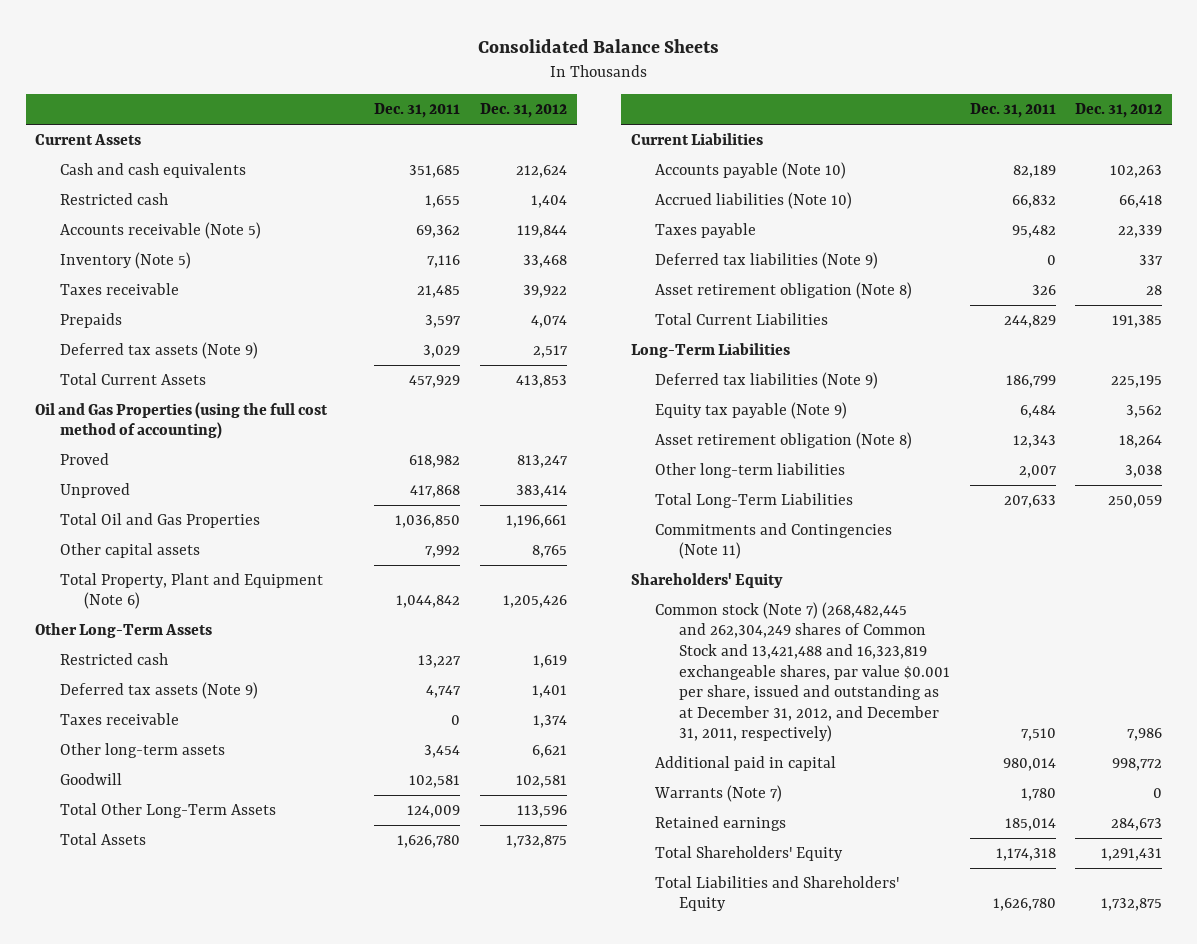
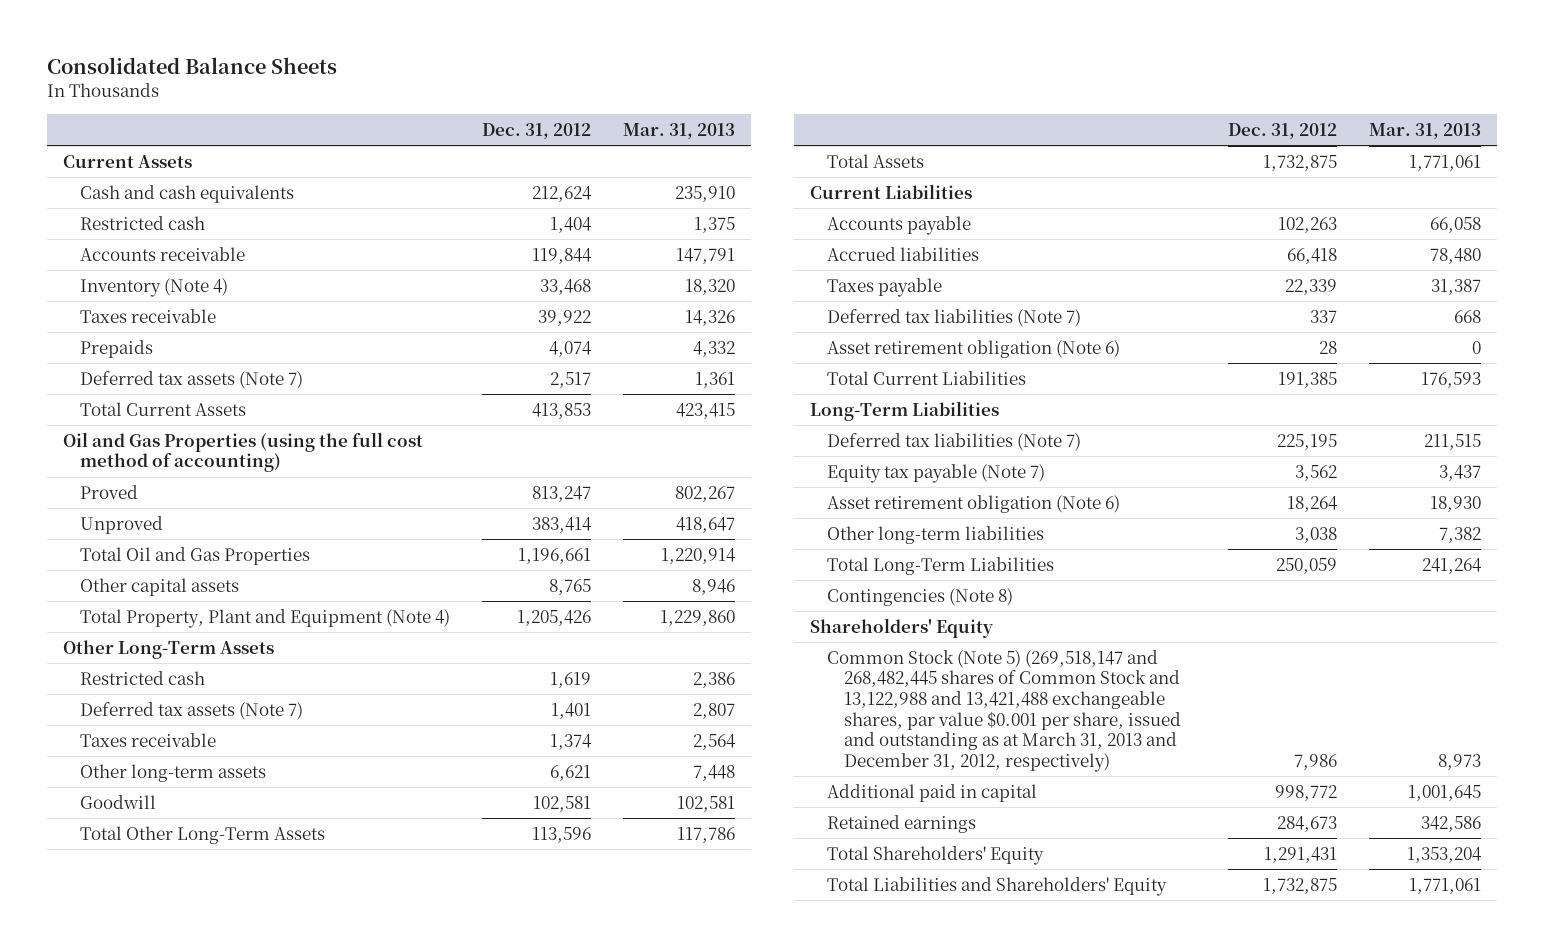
[374,103,461,119] Dec. 31, 2011 -> none
none -> [622,123,735,140] Mar. 31, 2013
[59,221,261,239] Accounts receivable (Note 5) -> [80,246,246,261] Accounts receivable
[59,251,191,269] Inventory (Note 5) -> [80,277,229,297] Inventory (Note 4)
[59,341,258,359] Deferred tax assets (Note 9) -> [80,370,304,389] Deferred tax assets (Note 7)
[59,572,323,610] Total Property, Plant and Equipment (Note 6) -> [80,608,451,628] Total Property, Plant and Equipment (Note 4)
[59,681,258,699] Deferred tax assets (Note 9) -> [80,701,304,720] Deferred tax assets (Note 7)
[654,161,846,179] Accounts payable (Note 10) -> [826,215,971,235] Accounts payable
[654,191,852,209] Accrued liabilities (Note 10) -> [826,246,979,261] Accrued liabilities
[654,251,878,269] Deferred tax liabilities (Note 9) -> [826,308,1081,327] Deferred tax liabilities (Note 7)
[654,281,912,299] Asset retirement obligation (Note 8) -> [826,339,1120,358] Asset retirement obligation (Note 6)
[654,371,878,389] Deferred tax liabilities (Note 9) -> [826,432,1081,451] Deferred tax liabilities (Note 7)
[654,401,847,419] Equity tax payable (Note 9) -> [826,463,1045,483] Equity tax payable (Note 7)
[654,431,912,449] Asset retirement obligation (Note 8) -> [826,494,1120,513] Asset retirement obligation (Note 6)
[654,522,892,560] Commitments and Contingencies (Note 11) -> [826,587,1013,606] Contingencies (Note 8)
[654,601,951,743] Common stock (Note 7) (268,482,445 and 262,304,249 shares of Common Stock and 13,421,488 and 16,323,819 exchangeable shares, par value $0.001 per share, issued and outstanding as at December 31, 2012, and December 31, 2011, respectively) -> [826,649,1181,772] Common Stock (Note 5) (269,518,147 and 268,482,445 shares of Common Stock and 13,122,988 and 13,421,488 exchangeable shares, par value $0.001 per share, issued and outstanding as at March 31, 2013 and December 31, 2012, respectively)
[653,784,782,802] Warrants (Note 7) -> none

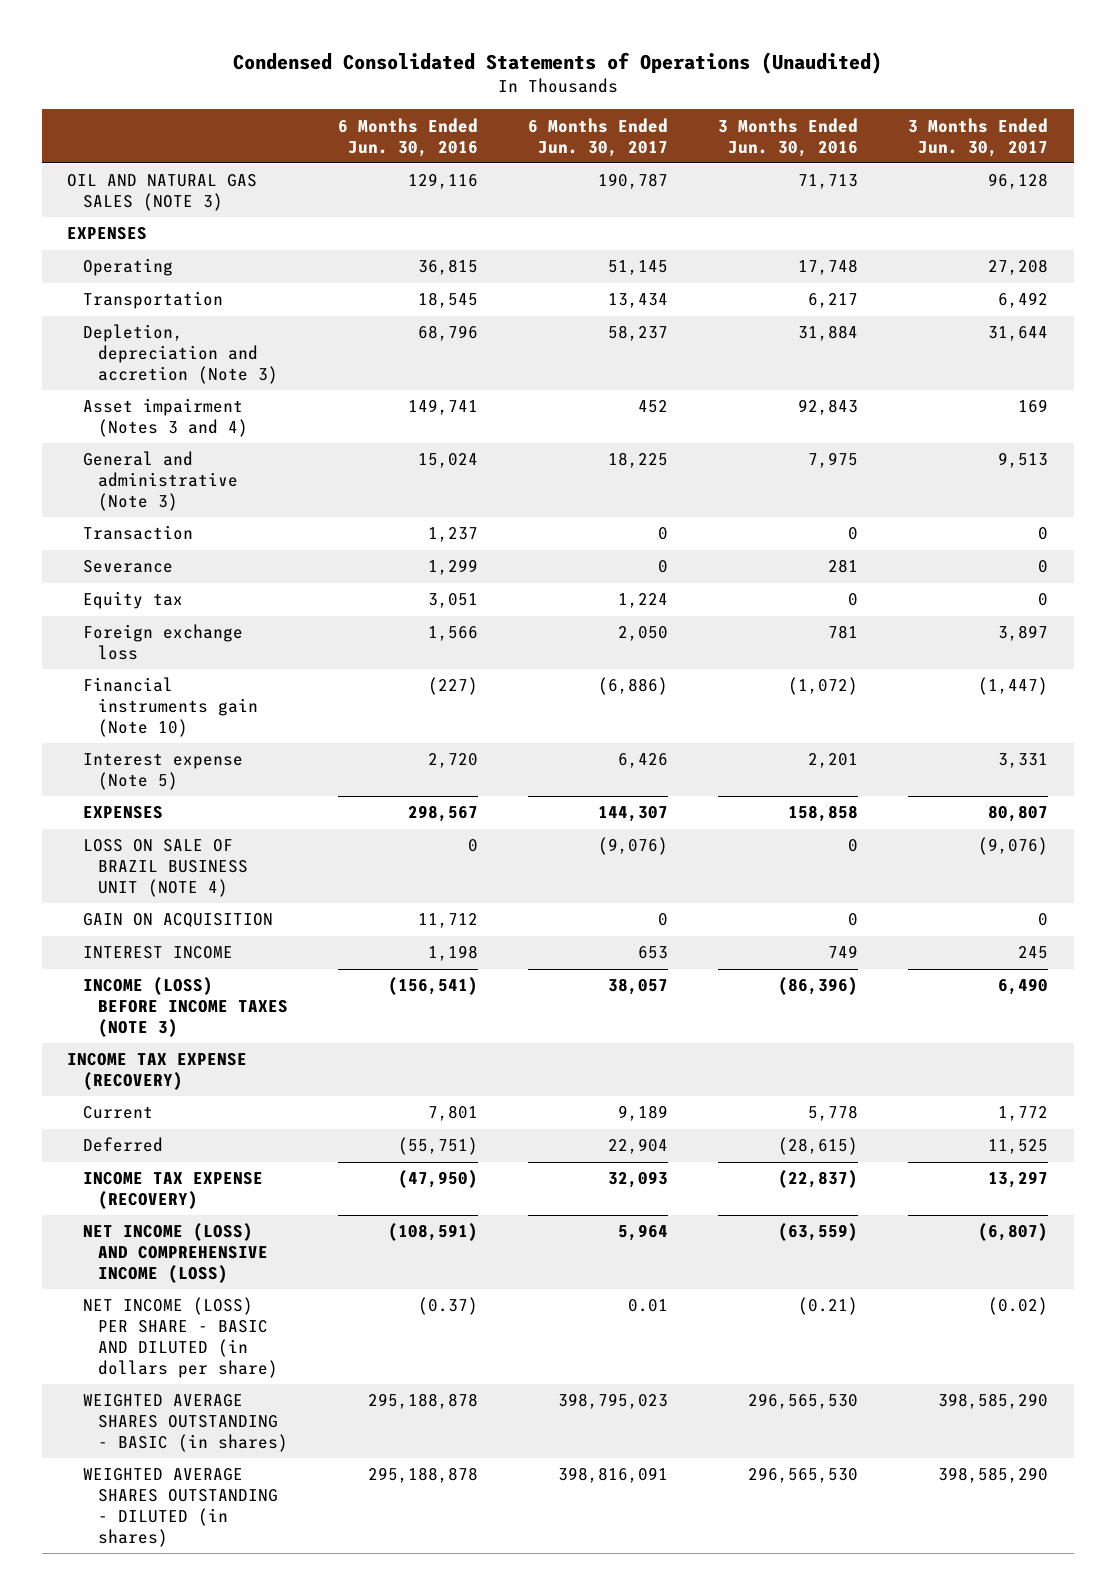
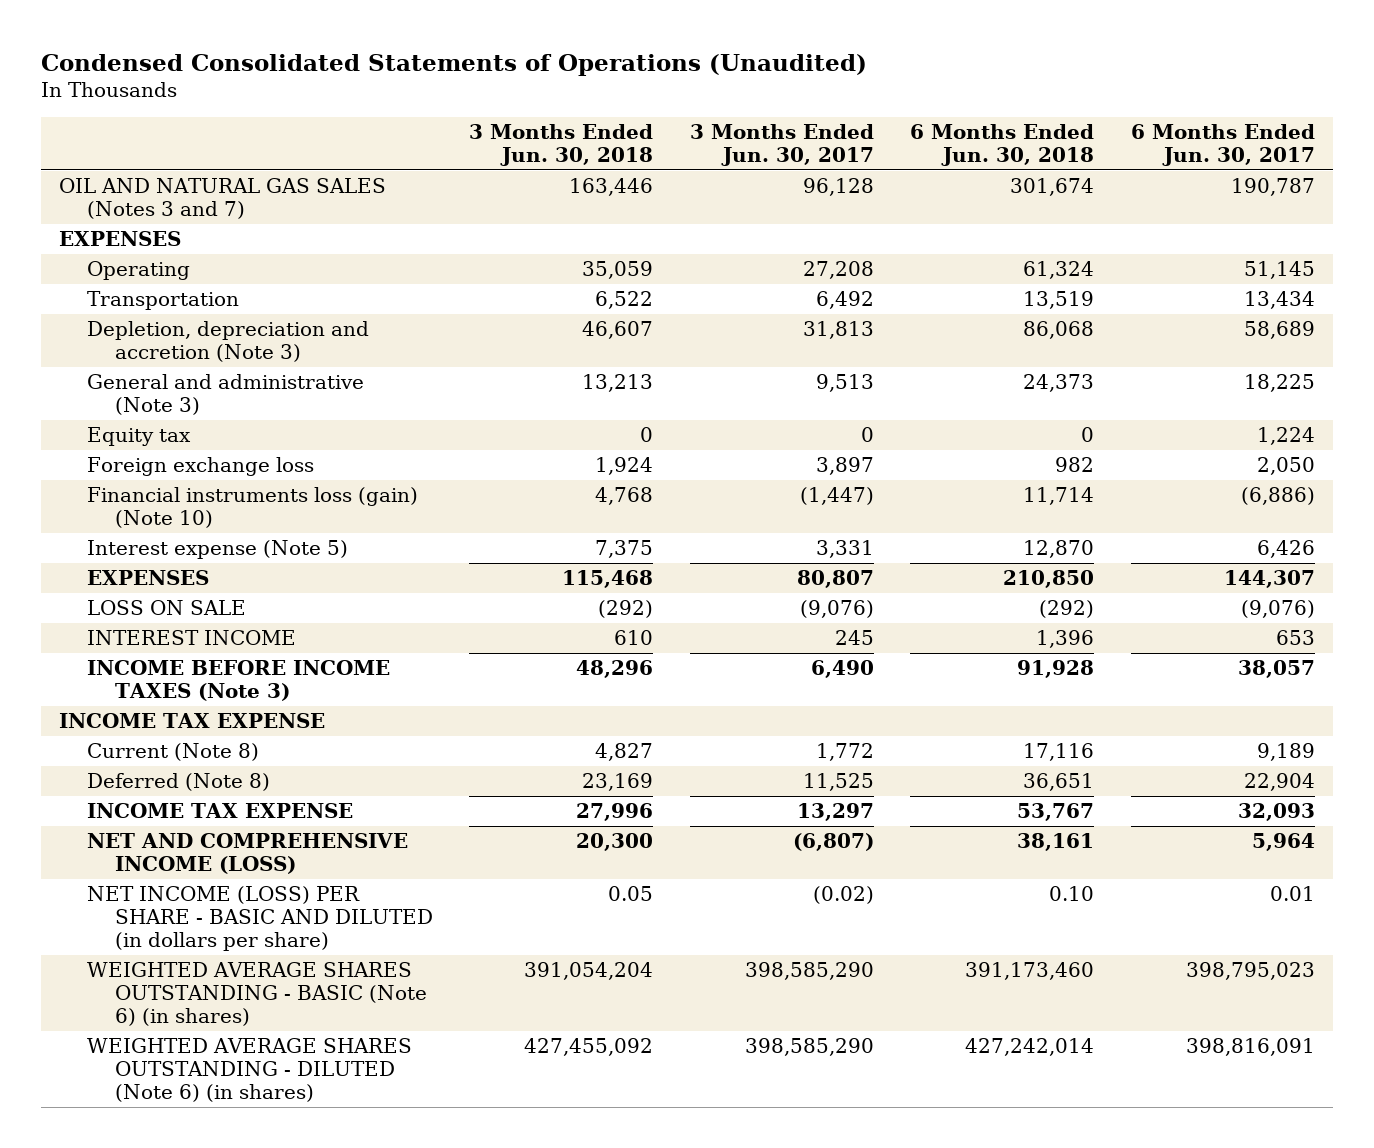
[338,117,479,157] 6 Months Ended Jun. 30, 2016 -> none
[718,117,859,157] 3 Months Ended Jun. 30, 2016 -> none
none -> [469,124,654,167] 3 Months Ended Jun. 30, 2018
none -> [910,124,1095,167] 6 Months Ended Jun. 30, 2018
[67,174,258,212] OIL AND NATURAL GAS SALES (NOTE 3) -> [59,178,387,220] OIL AND NATURAL GAS SALES (Notes 3 and 7)
[82,398,248,438] Asset impairment (Notes 3 and 4) -> none
[608,325,669,342] 58,237 -> [1243,321,1315,340] 58,689
[988,326,1049,342] 31,644 -> [802,321,874,340] 31,813
[82,525,193,541] Transaction -> none
[82,560,173,574] Severance -> none
[82,677,258,738] Financial instruments gain (Note 10) -> [87,487,419,529] Financial instruments loss (gain) (Note 10)
[82,913,273,928] GAIN ON ACQUISITION -> none
[82,839,248,898] LOSS ON SALE OF BRAZIL BUSINESS UNIT (NOTE 4) -> [87,600,247,616] LOSS ON SALE
[82,977,288,1038] INCOME (LOSS) BEFORE INCOME TAXES (NOTE 3) -> [87,660,391,702] INCOME BEFORE INCOME TAXES (Note 3)
[67,1053,248,1091] INCOME TAX EXPENSE (RECOVERY) -> [59,713,326,729] INCOME TAX EXPENSE
[82,1106,153,1120] Current -> [87,743,260,762] Current (Note 8)
[82,1137,163,1153] Deferred -> [87,773,271,792] Deferred (Note 8)
[82,1172,263,1210] INCOME TAX EXPENSE (RECOVERY) -> [87,803,354,819] INCOME TAX EXPENSE
[82,1223,268,1284] NET INCOME (LOSS) AND COMPREHENSIVE INCOME (LOSS) -> [87,833,409,875] NET AND COMPREHENSIVE INCOME (LOSS)
[82,1394,288,1453] WEIGHTED AVERAGE SHARES OUTSTANDING - BASIC (in shares) -> [87,962,428,1027] WEIGHTED AVERAGE SHARES OUTSTANDING - BASIC (Note 6) (in shares)
[82,1468,278,1547] WEIGHTED AVERAGE SHARES OUTSTANDING - DILUTED (in shares) -> [87,1038,413,1103] WEIGHTED AVERAGE SHARES OUTSTANDING - DILUTED (Note 6) (in shares)

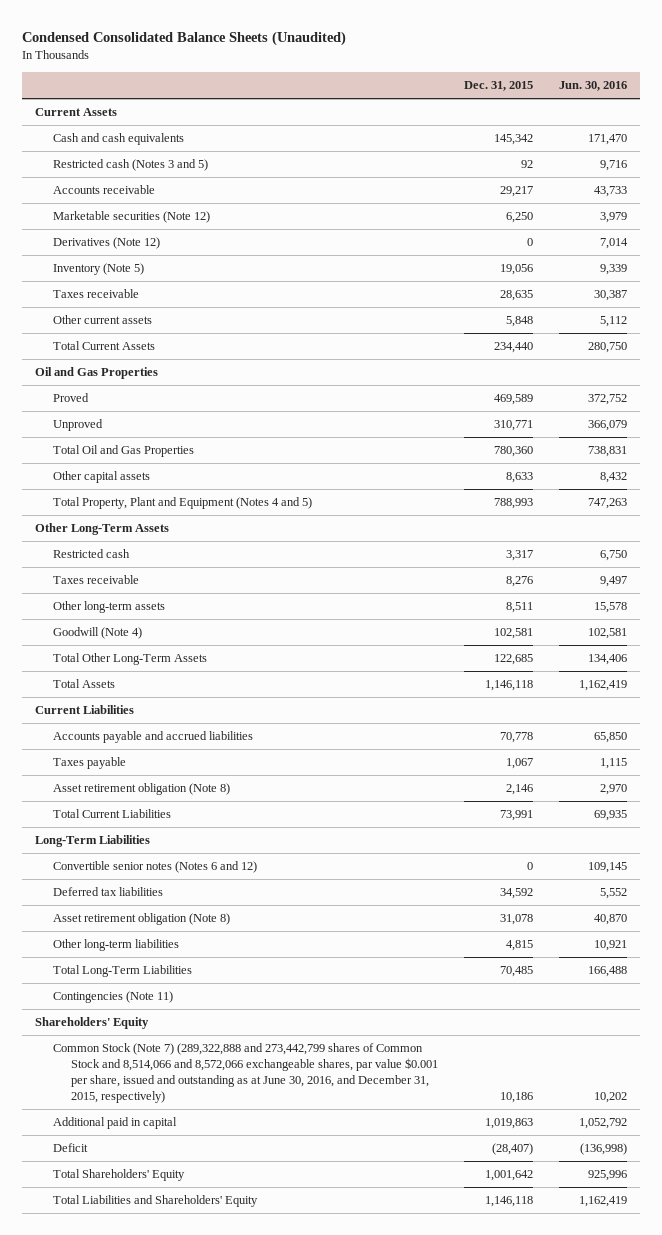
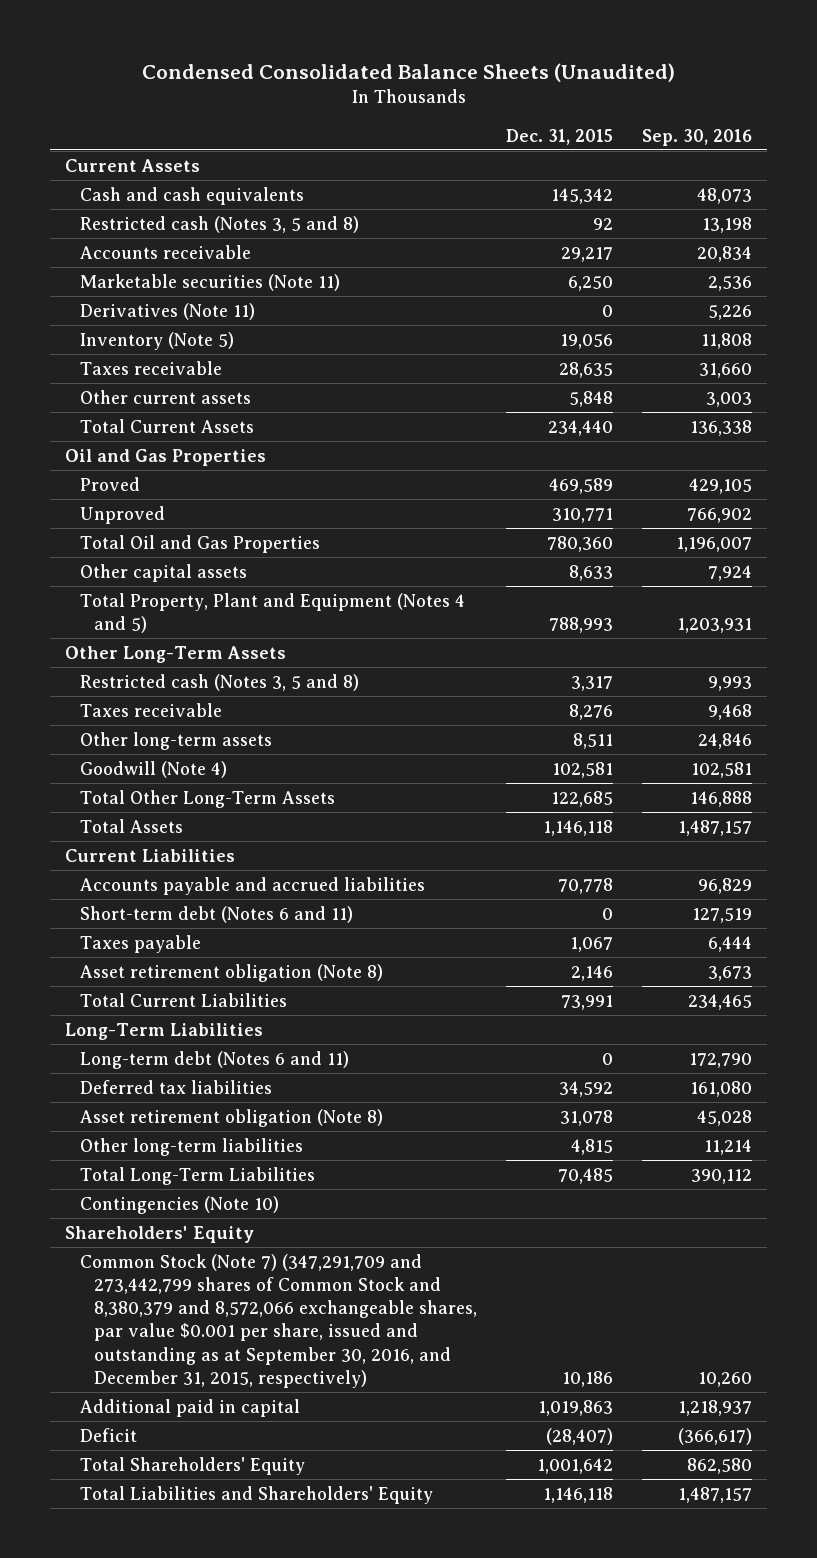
[558,81,627,92] Jun. 30, 2016 -> none
none -> [642,128,753,146] Sep. 30, 2016
[53,159,209,172] Restricted cash (Notes 3 and 5) -> [79,215,359,233] Restricted cash (Notes 3, 5 and 8)
[53,211,211,224] Marketable securities (Note 12) -> [79,273,340,291] Marketable securities (Note 11)
[53,237,161,250] Derivatives (Note 12) -> [79,302,255,320] Derivatives (Note 11)
[53,549,131,559] Restricted cash -> [79,673,359,691] Restricted cash (Notes 3, 5 and 8)
none -> [79,905,353,923] Short-term debt (Notes 6 and 11)
[53,861,258,874] Convertible senior notes (Notes 6 and 12) -> none
none -> [79,1050,349,1069] Long-term debt (Notes 6 and 11)
[53,991,174,1004] Contingencies (Note 11) -> [79,1195,279,1214] Contingencies (Note 10)
[53,1043,439,1104] Common Stock (Note 7) (289,322,888 and 273,442,799 shares of Common Stock and 8,514,066 and 8,572,066 exchangeable shares, par value $0.001 per share, issued and outstanding as at June 30, 2016, and December 31, 2015, respectively) -> [79,1253,478,1388] Common Stock (Note 7) (347,291,709 and 273,442,799 shares of Common Stock and 8,380,379 and 8,572,066 exchangeable shares, par value $0.001 per share, issued and outstanding as at September 30, 2016, and December 31, 2015, respectively)

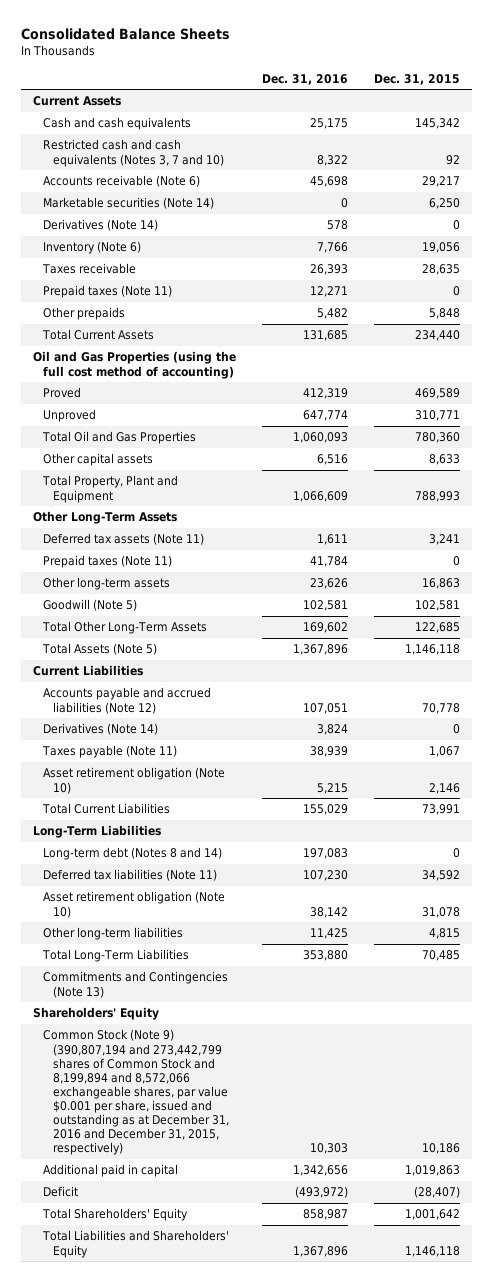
[141,62,675,82] Condensed Consolidated Balance Sheets (Unaudited) -> [20,28,230,41] Consolidated Balance Sheets
[642,128,753,146] Sep. 30, 2016 -> none
none -> [261,73,348,85] Dec. 31, 2016
[79,215,359,233] Restricted cash (Notes 3, 5 and 8) -> [43,139,225,167] Restricted cash and cash equivalents (Notes 3, 7 and 10)
[79,244,251,259] Accounts receivable -> [43,175,201,188] Accounts receivable (Note 6)
[79,273,340,291] Marketable securities (Note 11) -> [43,197,215,210] Marketable securities (Note 14)
[79,302,255,320] Derivatives (Note 11) -> [43,219,159,232] Derivatives (Note 14)
[79,331,234,350] Inventory (Note 5) -> [43,241,142,255] Inventory (Note 6)
none -> [43,285,173,299] Prepaid taxes (Note 11)
[79,389,251,404] Other current assets -> [43,307,126,321] Other prepaids
[64,448,266,466] Oil and Gas Properties -> none
none -> [33,351,237,379] Oil and Gas Properties (using the full cost method of accounting)
[79,592,465,633] Total Property, Plant and Equipment (Notes 4 and 5) -> [42,475,179,503] Total Property, Plant and Equipment
[79,673,359,691] Restricted cash (Notes 3, 5 and 8) -> none
[79,702,222,717] Taxes receivable -> none
none -> [43,533,205,546] Deferred tax assets (Note 11)
none -> [43,555,173,569] Prepaid taxes (Note 11)
[573,732,614,749] 8,511 -> [421,578,460,590] 16,863
[79,760,227,778] Goodwill (Note 4) -> [43,599,138,612] Goodwill (Note 5)
[79,818,183,833] Total Assets -> [42,643,158,656] Total Assets (Note 5)
[79,905,353,923] Short-term debt (Notes 6 and 11) -> none
[79,876,425,895] Accounts payable and accrued liabilities -> [43,687,212,714] Accounts payable and accrued liabilities (Note 12)
none -> [43,723,159,736] Derivatives (Note 14)
[79,934,201,953] Taxes payable -> [42,745,178,759] Taxes payable (Note 11)
[79,963,383,982] Asset retirement obligation (Note 8) -> [43,767,226,794] Asset retirement obligation (Note 10)
[79,1050,349,1069] Long-term debt (Notes 6 and 11) -> [43,847,223,861] Long-term debt (Notes 8 and 14)
[79,1079,272,1094] Deferred tax liabilities -> [43,869,218,882] Deferred tax liabilities (Note 11)
[79,1108,383,1127] Asset retirement obligation (Note 8) -> [43,891,226,918] Asset retirement obligation (Note 10)
[79,1195,279,1214] Contingencies (Note 10) -> [43,971,229,998] Commitments and Contingencies (Note 13)
[79,1253,478,1388] Common Stock (Note 7) (347,291,709 and 273,442,799 shares of Common Stock and 8,380,379 and 8,572,066 exchangeable shares, par value $0.001 per share, issued and outstanding as at September 30, 2016, and December 31, 2015, respectively) -> [43,1029,230,1156] Common Stock (Note 9) (390,807,194 and 273,442,799 shares of Common Stock and 8,199,894 and 8,572,066 exchangeable shares, par value $0.001 per share, issued and outstanding as at December 31, 2016 and December 31, 2015, respectively)

